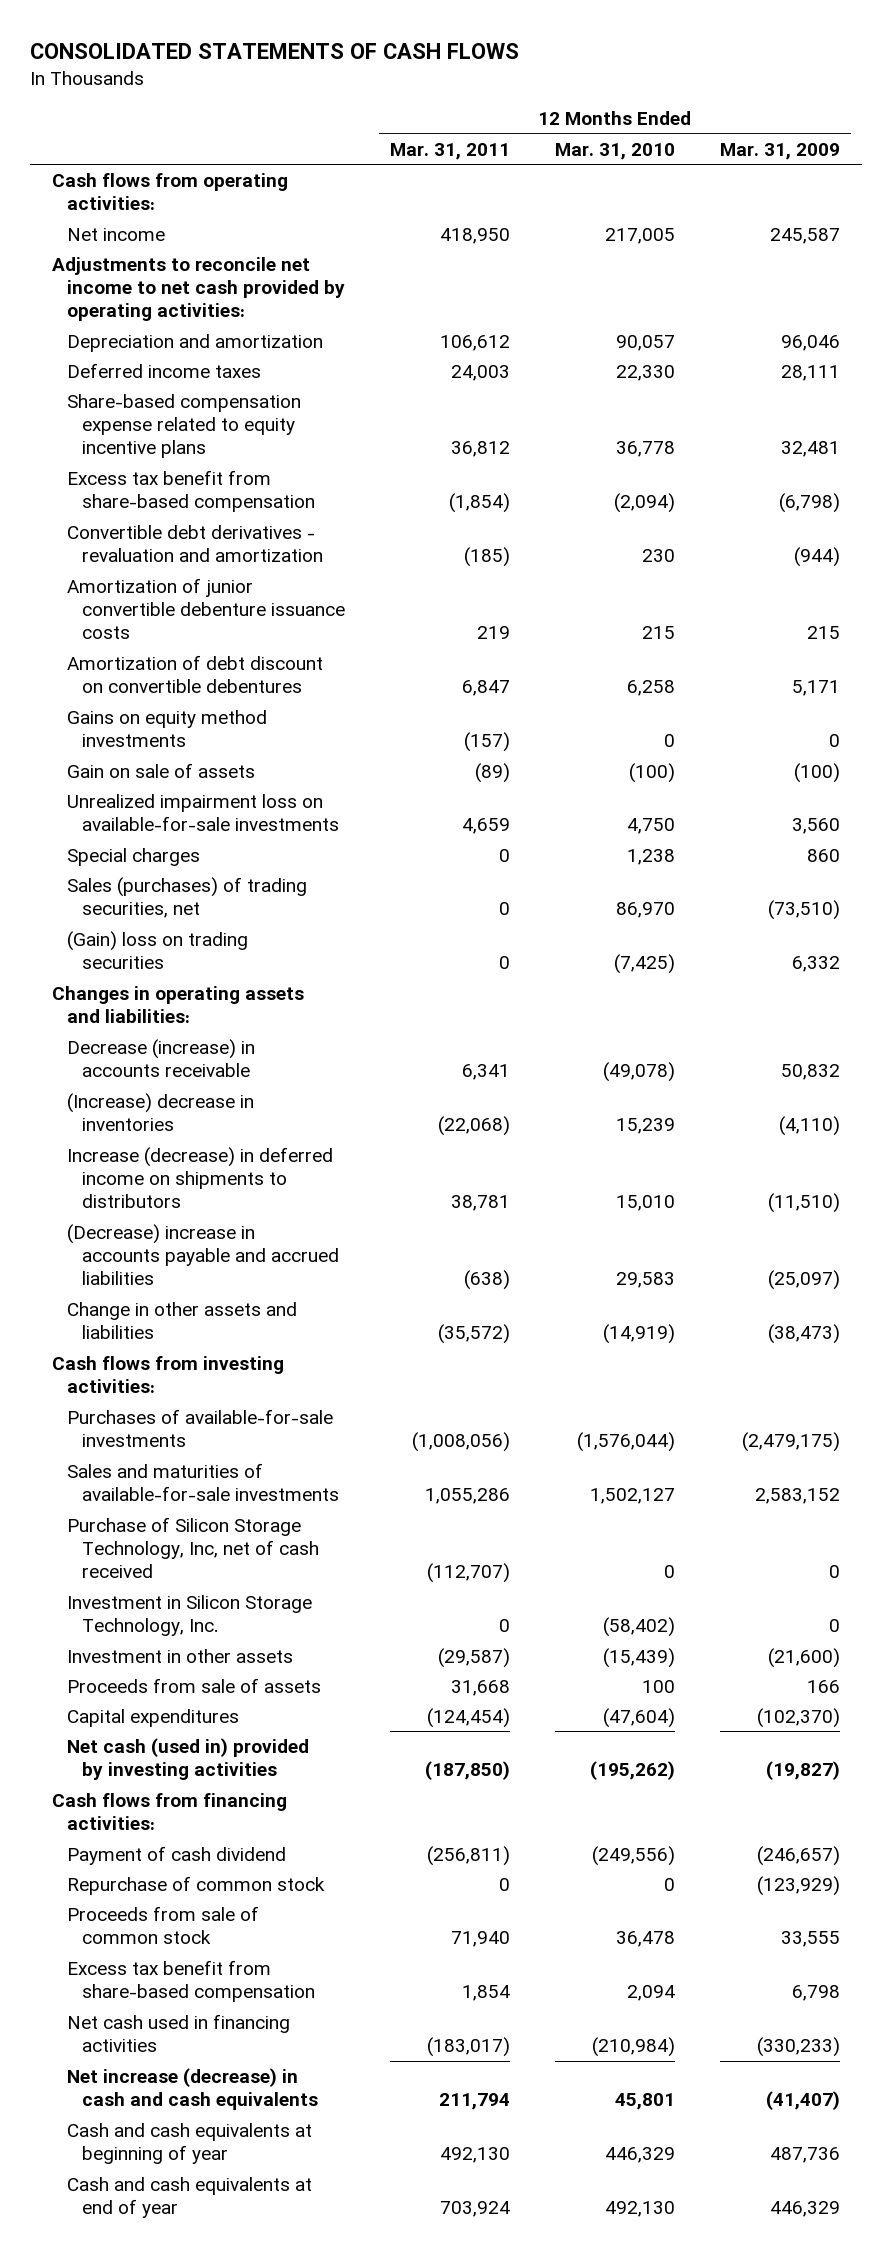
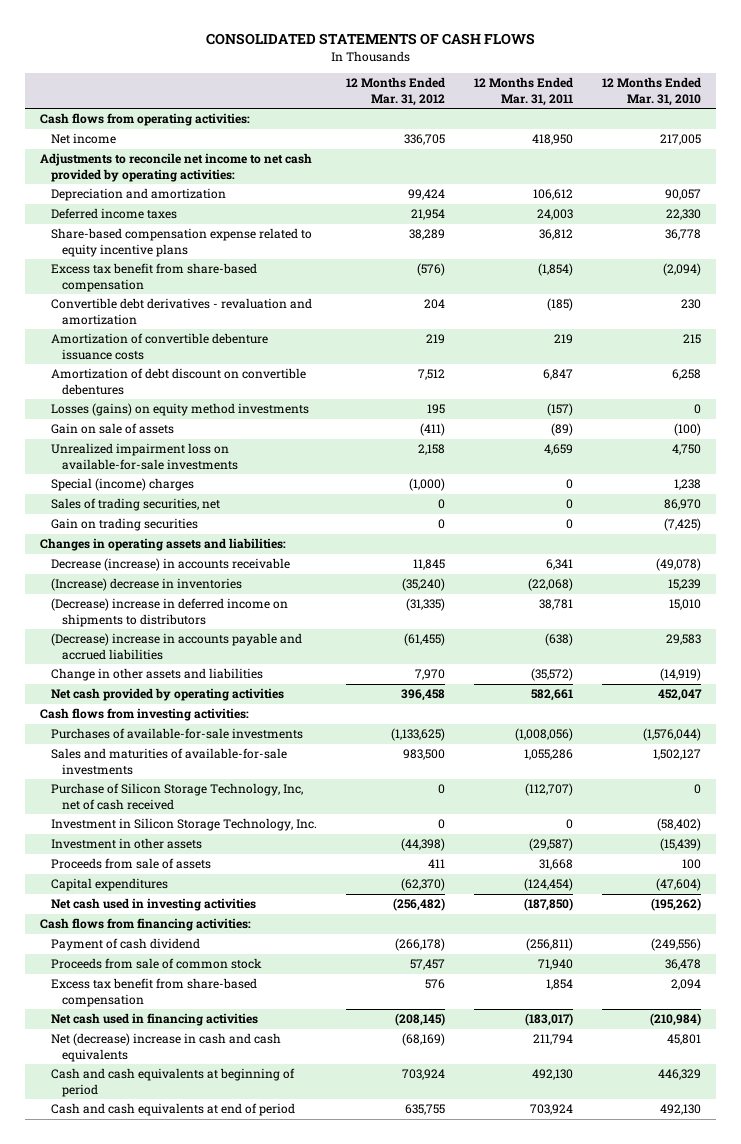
[719,142,840,160] Mar. 31, 2009 -> none
none -> [346,77,446,106] 12 Months Ended Mar. 31, 2012
[67,577,346,640] Amortization of junior convertible debenture issuance costs -> [50,333,268,360] Amortization of convertible debenture issuance costs
[67,709,268,748] Gains on equity method investments -> [50,403,309,417] Losses (gains) on equity method investments
[67,847,201,866] Special charges -> [50,478,194,492] Special (income) charges
[67,876,308,919] Sales (purchases) of trading securities, net -> [50,498,220,512] Sales of trading securities, net
[67,930,249,970] (Gain) loss on trading securities -> [50,518,198,532] Gain on trading securities
[67,1146,334,1209] Increase (decrease) in deferred income on shipments to distributors -> [50,598,288,627] (Decrease) increase in deferred income on shipments to distributors
none -> [50,688,284,702] Net cash provided by operating activities
[67,1737,310,1781] Net cash (used in) provided by investing activities -> [50,898,256,912] Net cash used in investing activities
[67,1875,326,1895] Repurchase of common stock -> none
[67,2067,319,2111] Net increase (decrease) in cash and cash equivalents -> [50,1033,281,1062] Net (decrease) increase in cash and cash equivalents
[67,2122,313,2165] Cash and cash equivalents at beginning of year -> [50,1068,295,1097] Cash and cash equivalents at beginning of period
[67,2176,313,2219] Cash and cash equivalents at end of year -> [50,1103,295,1117] Cash and cash equivalents at end of period

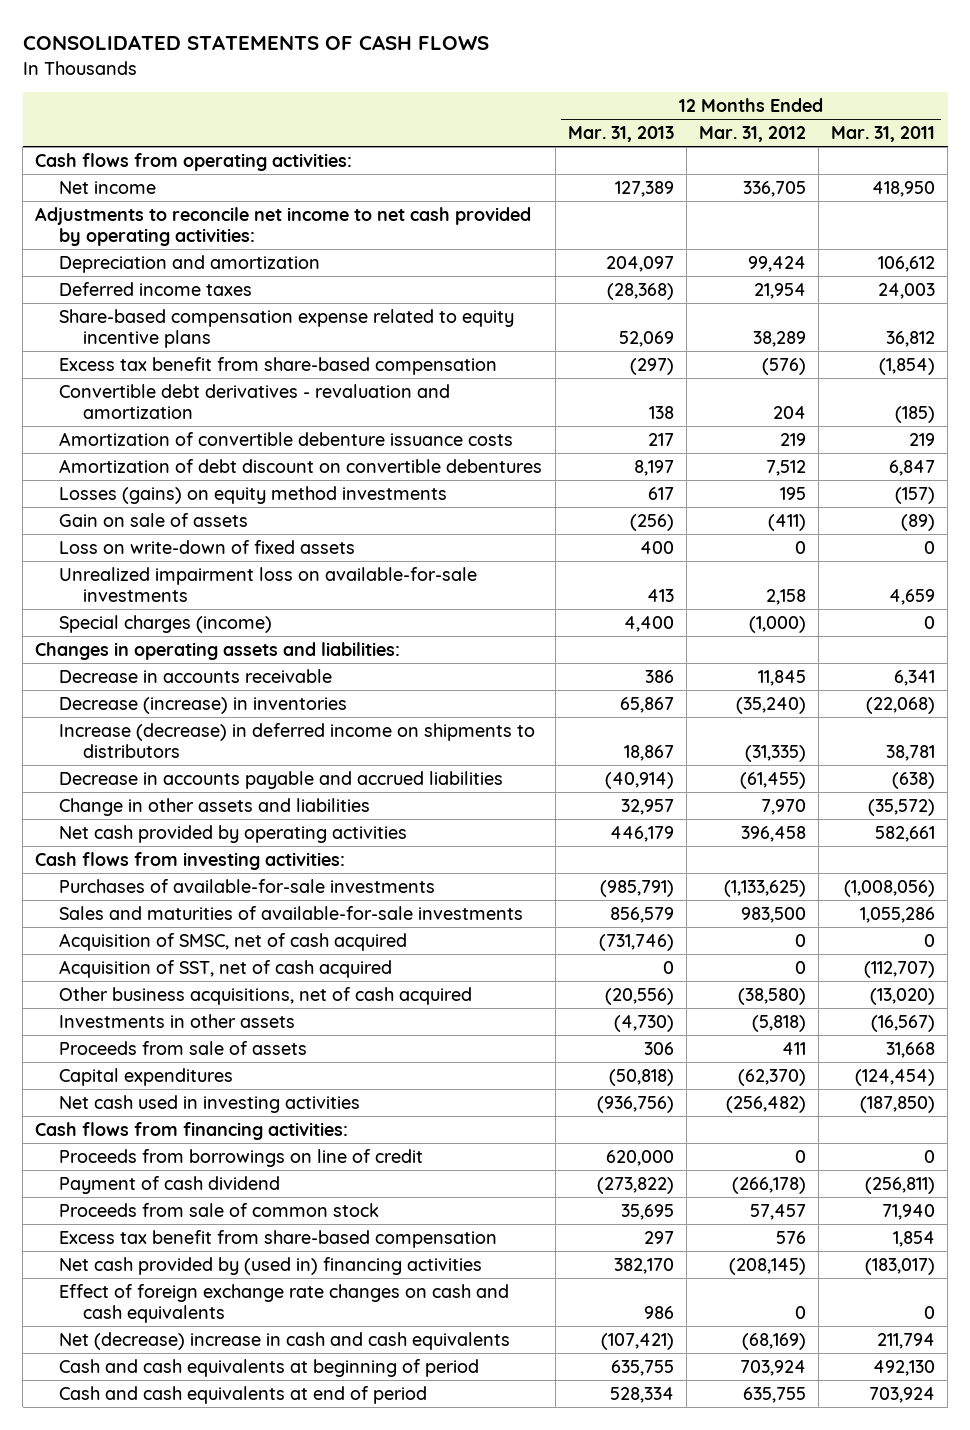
[602,77,702,106] 12 Months Ended Mar. 31, 2010 -> none
none -> [567,126,674,143] Mar. 31, 2013
none -> [59,539,356,554] Loss on write-down of fixed assets
[50,498,220,512] Sales of trading securities, net -> none
[50,518,198,532] Gain on trading securities -> none
[50,478,194,492] Special (income) charges -> [59,614,273,633] Special charges (income)
[50,558,290,572] Decrease (increase) in accounts receivable -> [59,668,333,683] Decrease in accounts receivable
[50,578,242,592] (Increase) decrease in inventories -> [59,696,348,714] Decrease (increase) in inventories
[50,598,288,627] (Decrease) increase in deferred income on shipments to distributors -> [59,722,536,759] Increase (decrease) in deferred income on shipments to distributors
[50,633,302,660] (Decrease) increase in accounts payable and accrued liabilities -> [59,770,504,789] Decrease in accounts payable and accrued liabilities
[50,818,317,832] Investment in Silicon Storage Technology, Inc. -> none
none -> [59,932,408,951] Acquisition of SMSC, net of cash acquired
none -> [59,959,393,978] Acquisition of SST, net of cash acquired
[50,783,303,810] Purchase of Silicon Storage Technology, Inc, net of cash received -> [59,986,473,1005] Other business acquisitions, net of cash acquired
[438,784,446,795] 0 -> [737,987,806,1005] (38,580)
[525,783,574,797] (112,707) -> [870,987,936,1005] (13,020)
[50,838,202,850] Investment in other assets -> [59,1013,296,1028] Investments in other assets
[401,838,446,852] (44,398) -> [751,1014,806,1032] (5,818)
[529,838,574,852] (29,587) -> [871,1014,936,1032] (16,567)
none -> [59,1148,424,1167] Proceeds from borrowings on line of credit
[50,1013,258,1027] Net cash used in financing activities -> [59,1256,483,1275] Net cash provided by (used in) financing activities
none -> [59,1283,510,1324] Effect of foreign exchange rate changes on cash and cash equivalents

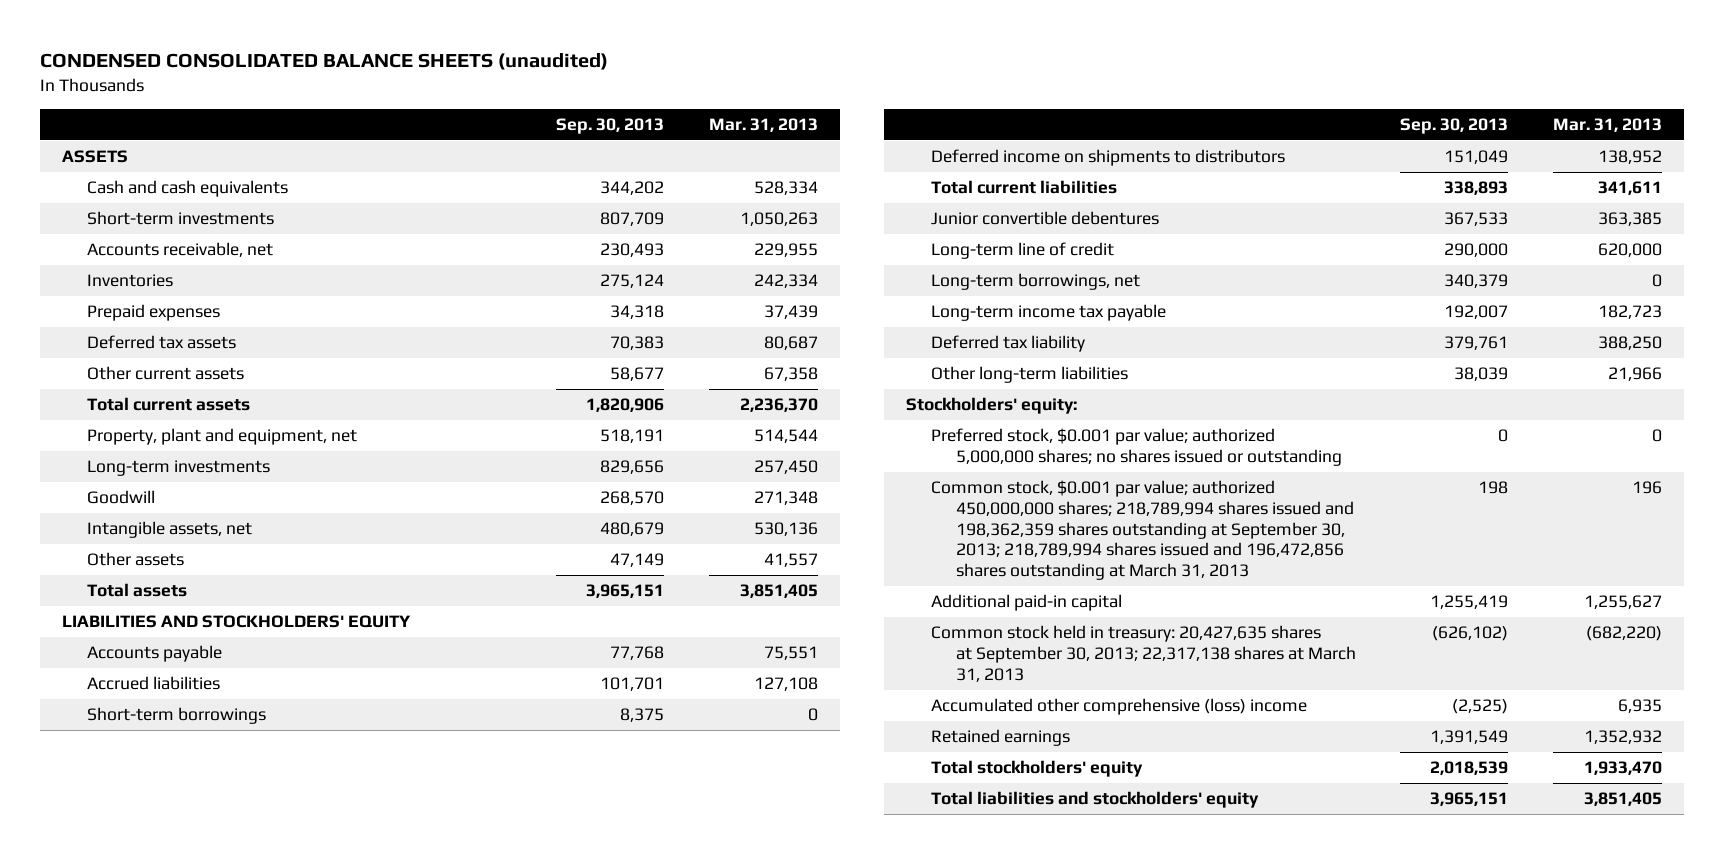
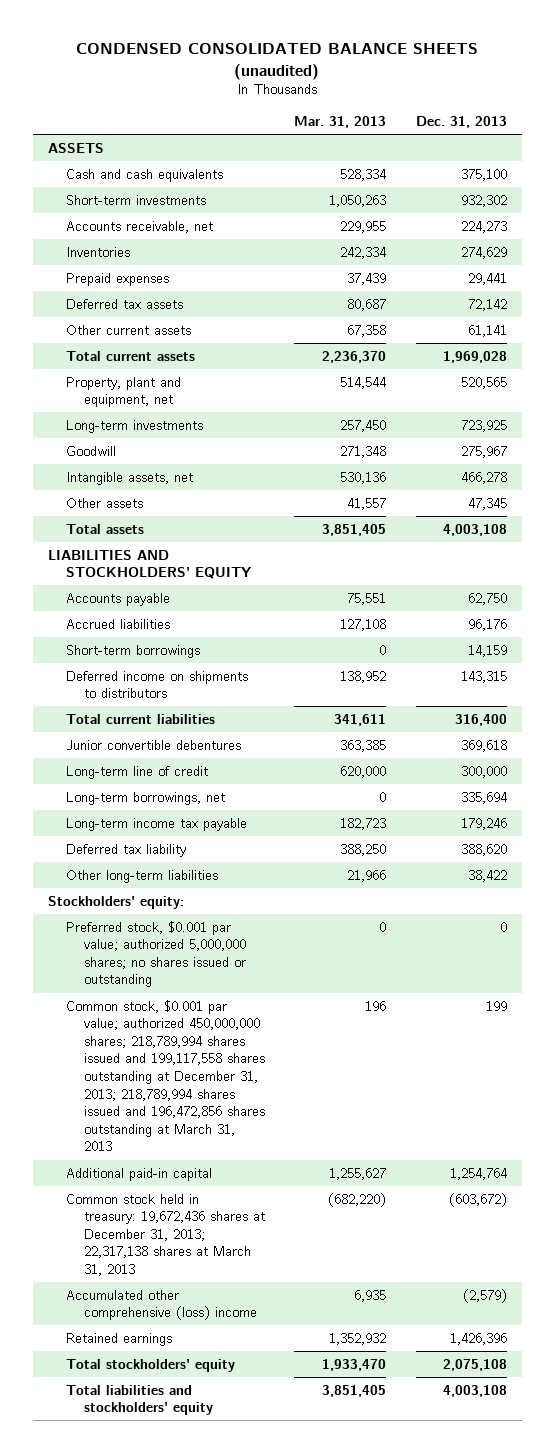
[556,117,665,134] Sep. 30, 2013 -> none
none -> [416,115,508,128] Dec. 31, 2013
[930,480,1354,581] Common stock, $0.001 par value; authorized 450,000,000 shares; 218,789,994 shares issued and 198,362,359 shares outstanding at September 30, 2013; 218,789,994 shares issued and 196,472,856 shares outstanding at March 31, 2013 -> [65,999,265,1152] Common stock, $0.001 par value; authorized 450,000,000 shares; 218,789,994 shares issued and 199,117,558 shares outstanding at December 31, 2013; 218,789,994 shares issued and 196,472,856 shares outstanding at March 31, 2013
[930,625,1356,682] Common stock held in treasury: 20,427,635 shares at September 30, 2013; 22,317,138 shares at March 31, 2013 -> [65,1193,265,1277] Common stock held in treasury: 19,672,436 shares at December 31, 2013; 22,317,138 shares at March 31, 2013

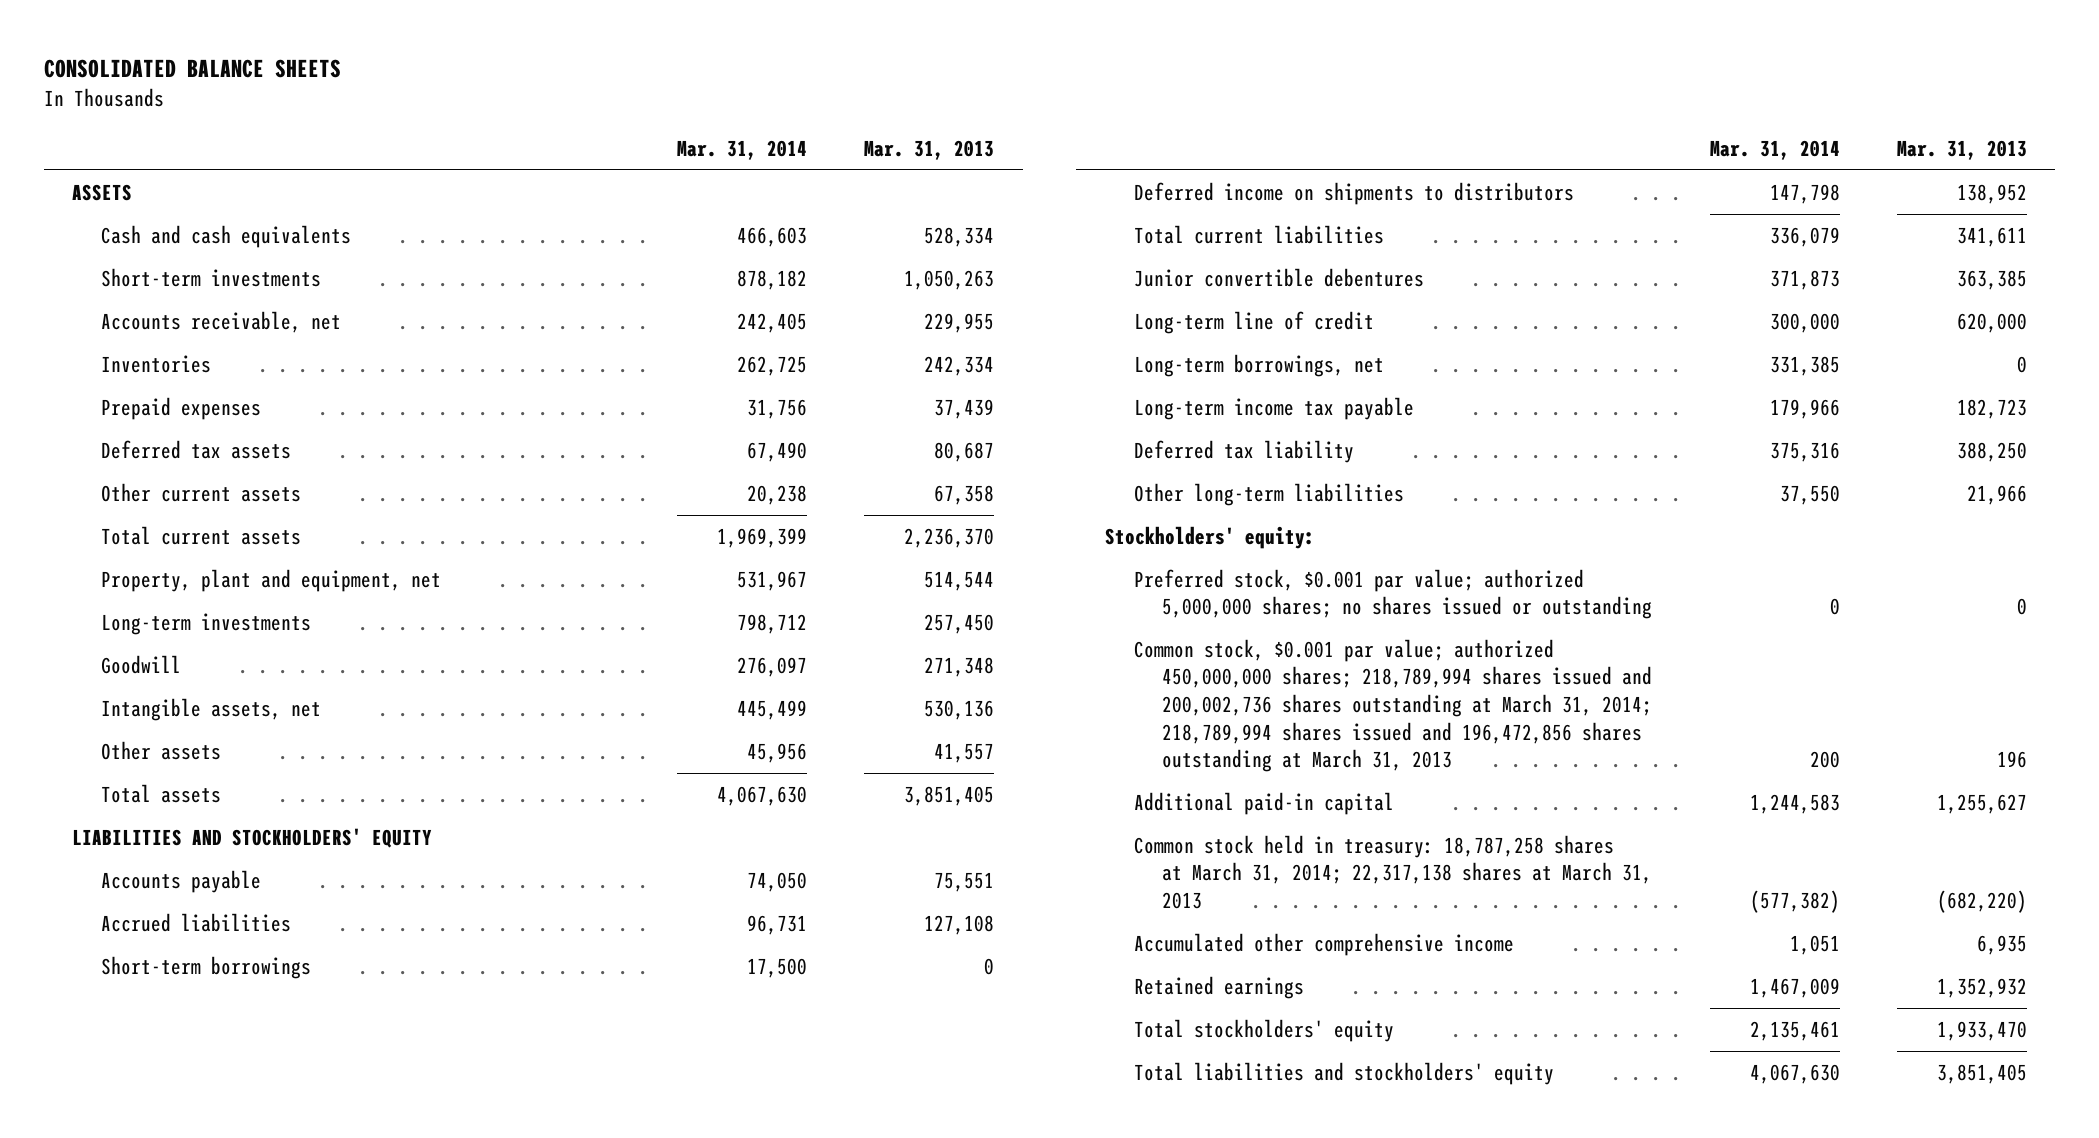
[76,43,479,80] CONDENSED CONSOLIDATED BALANCE SHEETS (unaudited) -> [43,58,341,78] CONSOLIDATED BALANCE SHEETS
[416,115,508,128] Dec. 31, 2013 -> none
none -> [676,139,807,160] Mar. 31, 2014
[65,999,265,1152] Common stock, $0.001 par value; authorized 450,000,000 shares; 218,789,994 shares issued and 199,117,558 shares outstanding at December 31, 2013; 218,789,994 shares issued and 196,472,856 shares outstanding at March 31, 2013 -> [1133,638,1653,773] Common stock, $0.001 par value; authorized 450,000,000 shares; 218,789,994 shares issued and 200,002,736 shares outstanding at March 31, 2014; 218,789,994 shares issued and 196,472,856 shares outstanding at March 31, 2013
[65,1193,265,1277] Common stock held in treasury: 19,672,436 shares at December 31, 2013; 22,317,138 shares at March 31, 2013 -> [1133,834,1653,910] Common stock held in treasury: 18,787,258 shares at March 31, 2014; 22,317,138 shares at March 31, 2013
[65,1289,257,1321] Accumulated other comprehensive (loss) income -> [1133,932,1514,956] Accumulated other comprehensive income

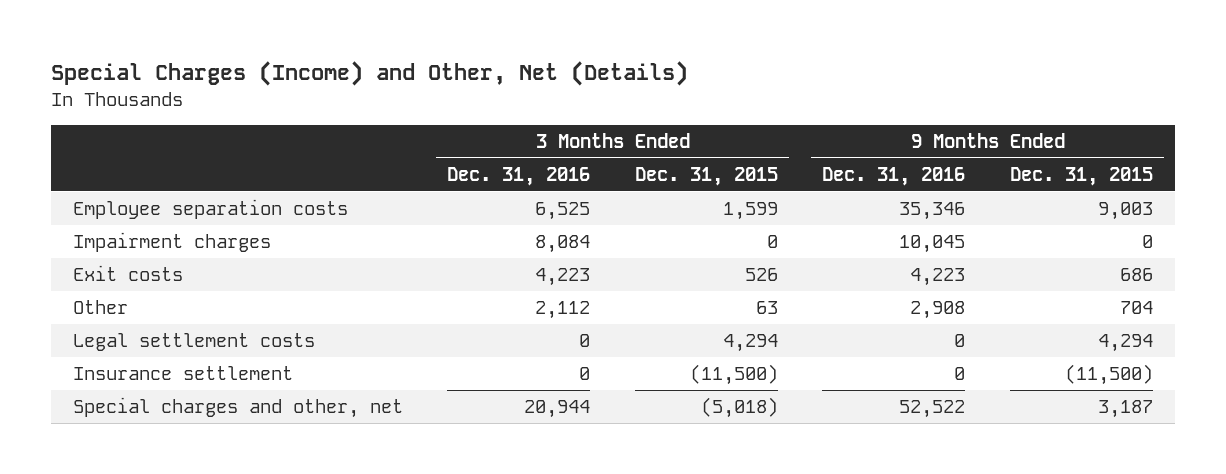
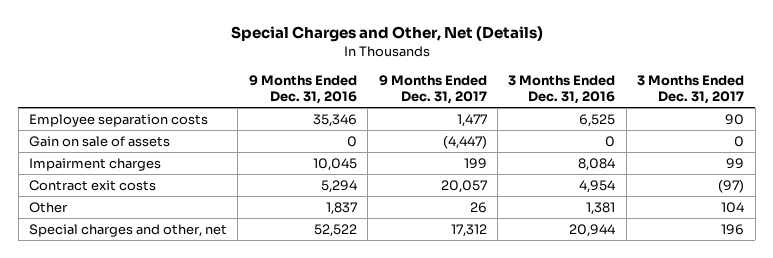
[50,61,688,87] Special Charges (Income) and Other, Net (Details) -> [230,26,543,43] Special Charges and Other, Net (Details)
[634,166,778,186] Dec. 31, 2015 -> none
[1009,166,1153,186] Dec. 31, 2015 -> none
none -> [378,74,487,104] 9 Months Ended Dec. 31, 2017
none -> [637,74,745,104] 3 Months Ended Dec. 31, 2017
none -> [29,135,171,147] Gain on sale of assets
[72,333,315,352] Legal settlement costs -> none
[72,366,293,381] Insurance settlement -> none
[72,265,183,282] Exit costs -> [29,179,157,191] Contract exit costs
[535,268,591,287] 4,223 -> [579,179,616,193] 4,954
[910,268,966,287] 4,223 -> [320,179,357,193] 5,294
[535,301,591,320] 2,112 -> [586,201,616,215] 1,381
[910,301,966,320] 2,908 -> [325,201,357,215] 1,837

